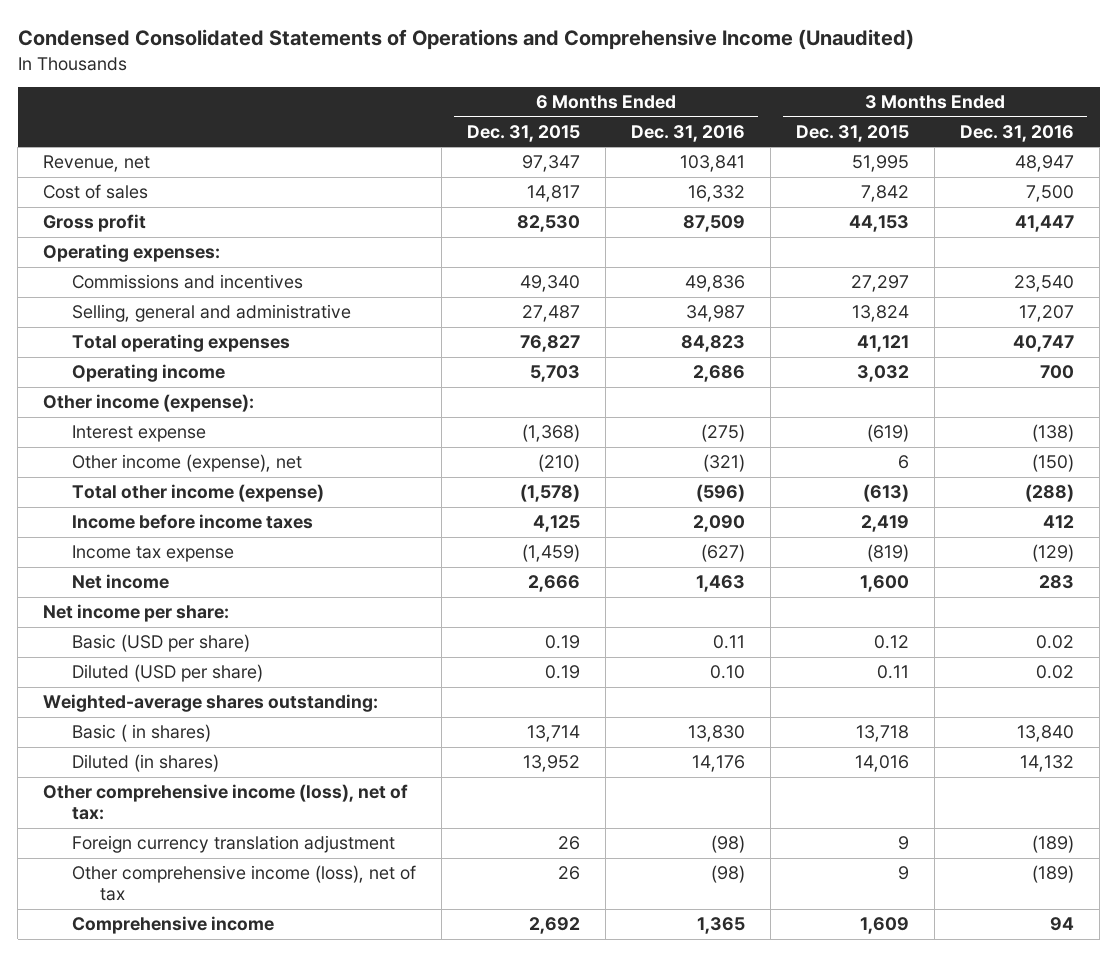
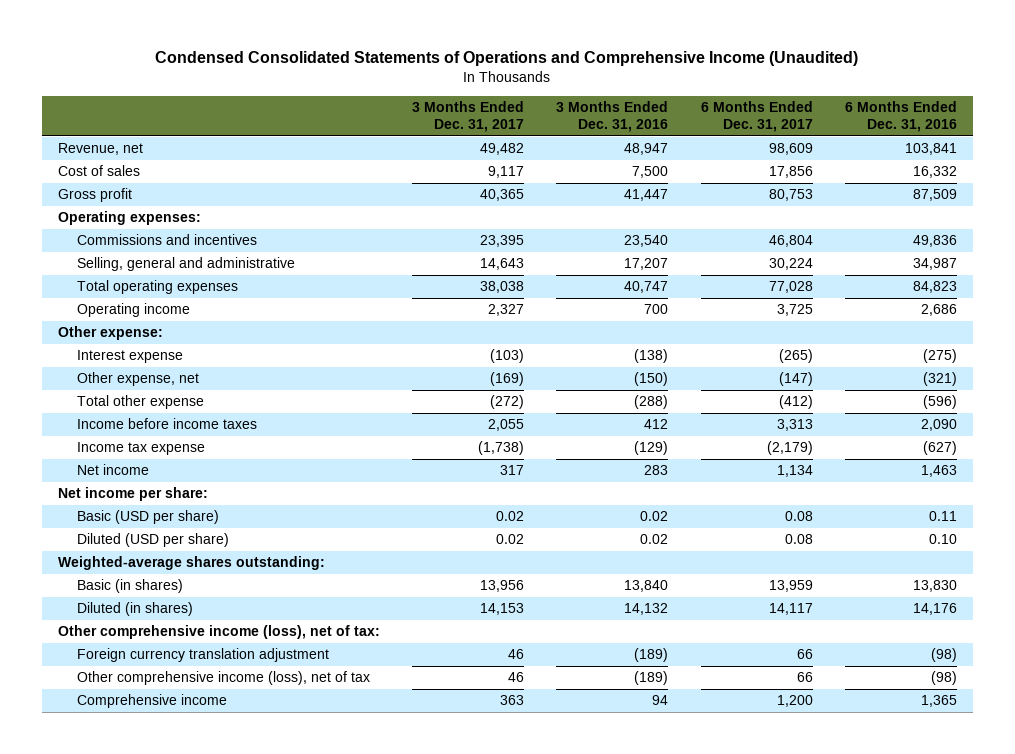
[466,124,580,142] Dec. 31, 2015 -> none
[795,124,909,142] Dec. 31, 2015 -> none
none -> [412,100,525,133] 3 Months Ended Dec. 31, 2017
none -> [700,100,813,133] 6 Months Ended Dec. 31, 2017
[43,394,255,413] Other income (expense): -> [57,326,163,341] Other expense:
[71,454,302,473] Other income (expense), net -> [76,372,199,387] Other expense, net
[71,484,324,503] Total other income (expense) -> [76,395,204,410] Total other expense
[71,724,211,743] Basic ( in shares) -> [76,579,183,594] Basic (in shares)

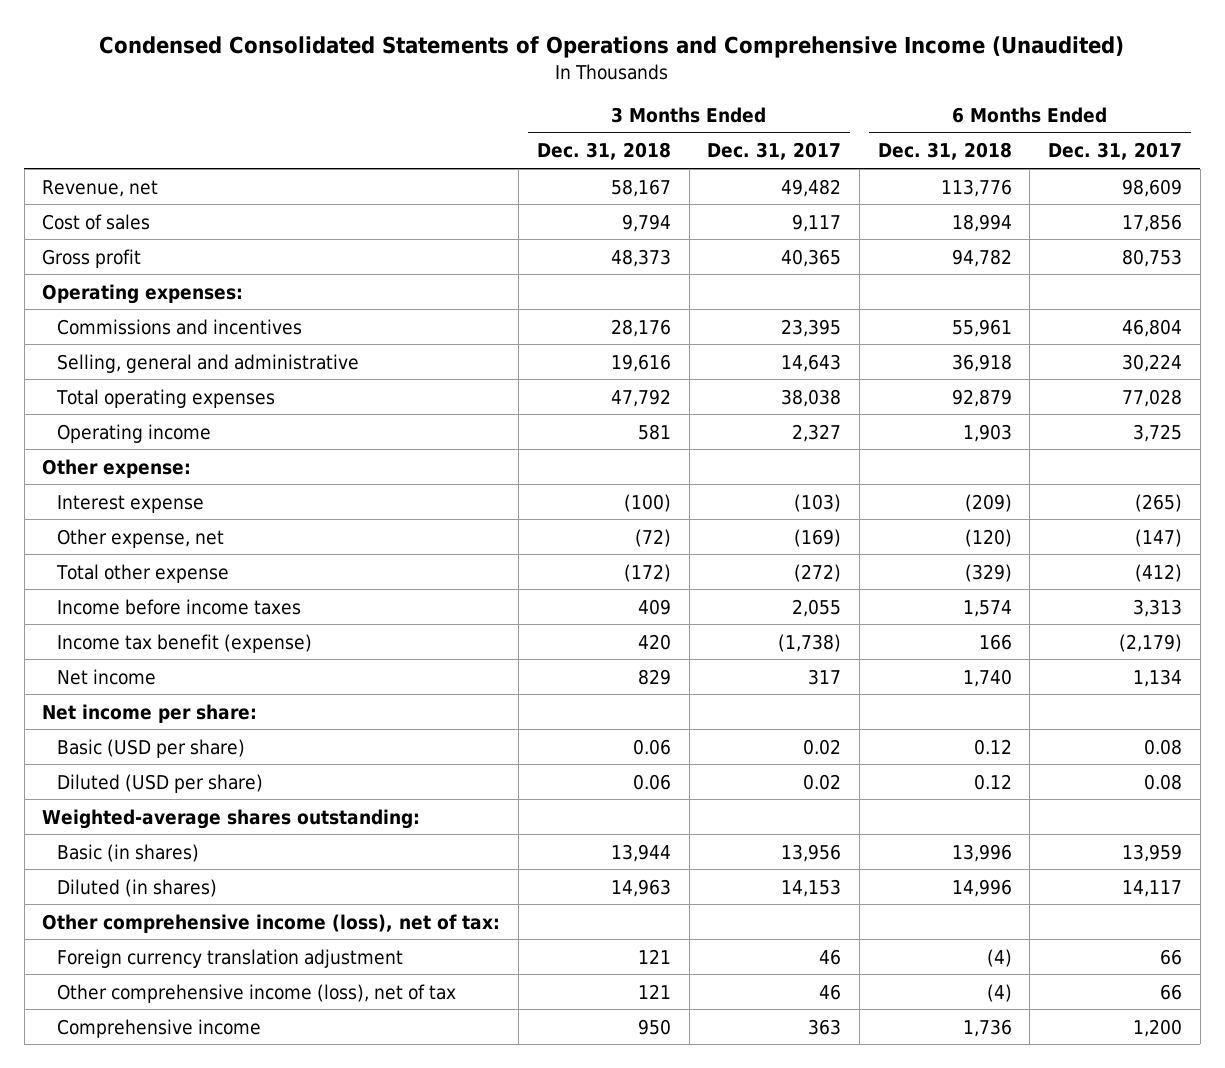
[556,100,669,133] 3 Months Ended Dec. 31, 2016 -> none
[845,100,958,133] 6 Months Ended Dec. 31, 2016 -> none
none -> [536,142,671,161] Dec. 31, 2018
none -> [877,142,1012,161] Dec. 31, 2018
[76,442,205,456] Income tax expense -> [57,633,313,653] Income tax benefit (expense)

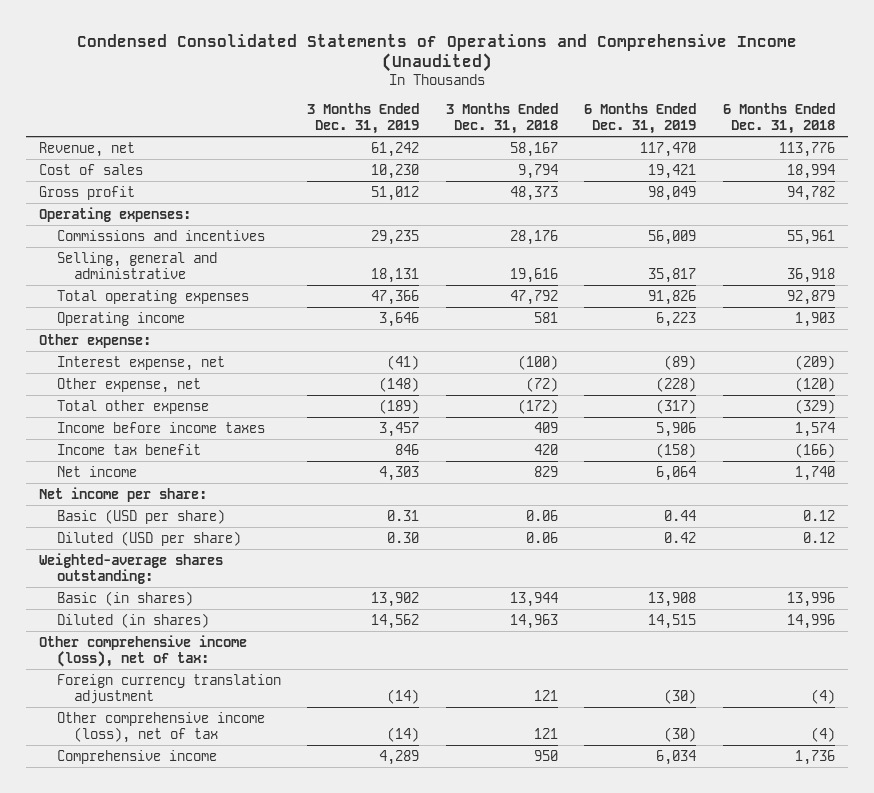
[707,142,842,161] Dec. 31, 2017 -> none
[1048,142,1183,161] Dec. 31, 2017 -> none
none -> [307,103,420,135] 3 Months Ended Dec. 31, 2019
none -> [584,103,697,135] 6 Months Ended Dec. 31, 2019
[57,494,205,513] Interest expense -> [56,355,225,371] Interest expense, net
[57,633,313,653] Income tax benefit (expense) -> [56,443,201,455] Income tax benefit
[978,633,1012,650] 166 -> [794,442,835,458] (166)

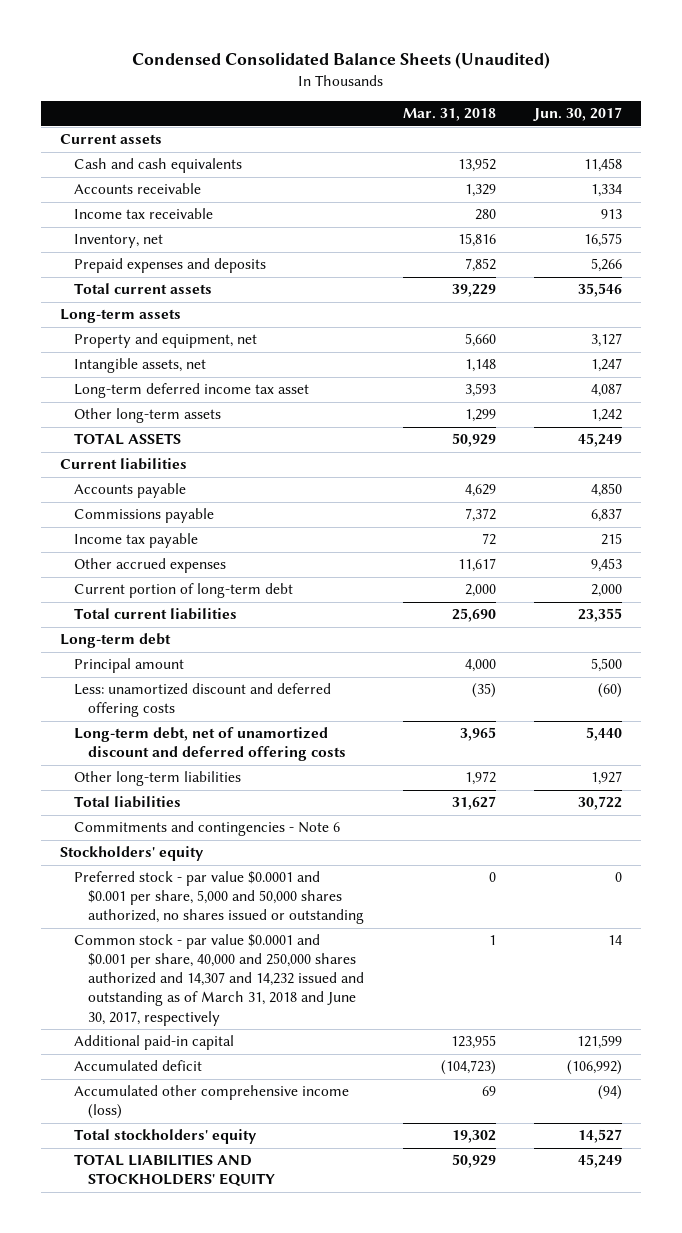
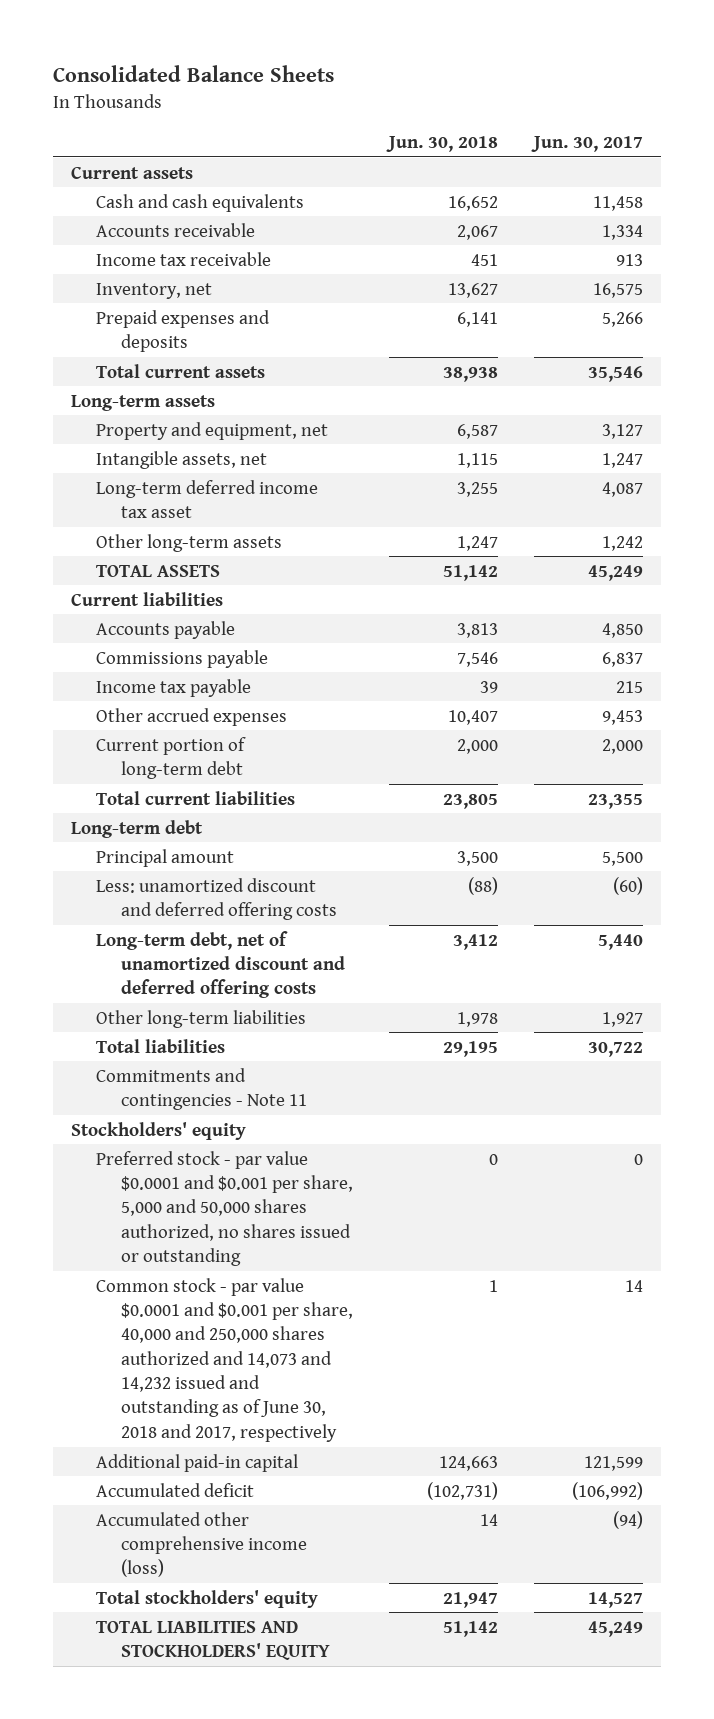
[131,51,550,69] Condensed Consolidated Balance Sheets (Unaudited) -> [52,65,334,83] Consolidated Balance Sheets
[402,108,496,122] Mar. 31, 2018 -> none
none -> [385,135,498,152] Jun. 30, 2018
[74,821,341,837] Commitments and contingencies - Note 6 -> [95,1067,307,1110] Commitments and contingencies - Note 11
[74,934,365,1026] Common stock - par value $0.0001 and $0.001 per share, 40,000 and 250,000 shares authorized and 14,307 and 14,232 issued and outstanding as of March 31, 2018 and June 30, 2017, respectively -> [95,1277,353,1442] Common stock - par value $0.0001 and $0.001 per share, 40,000 and 250,000 shares authorized and 14,073 and 14,232 issued and outstanding as of June 30, 2018 and 2017, respectively

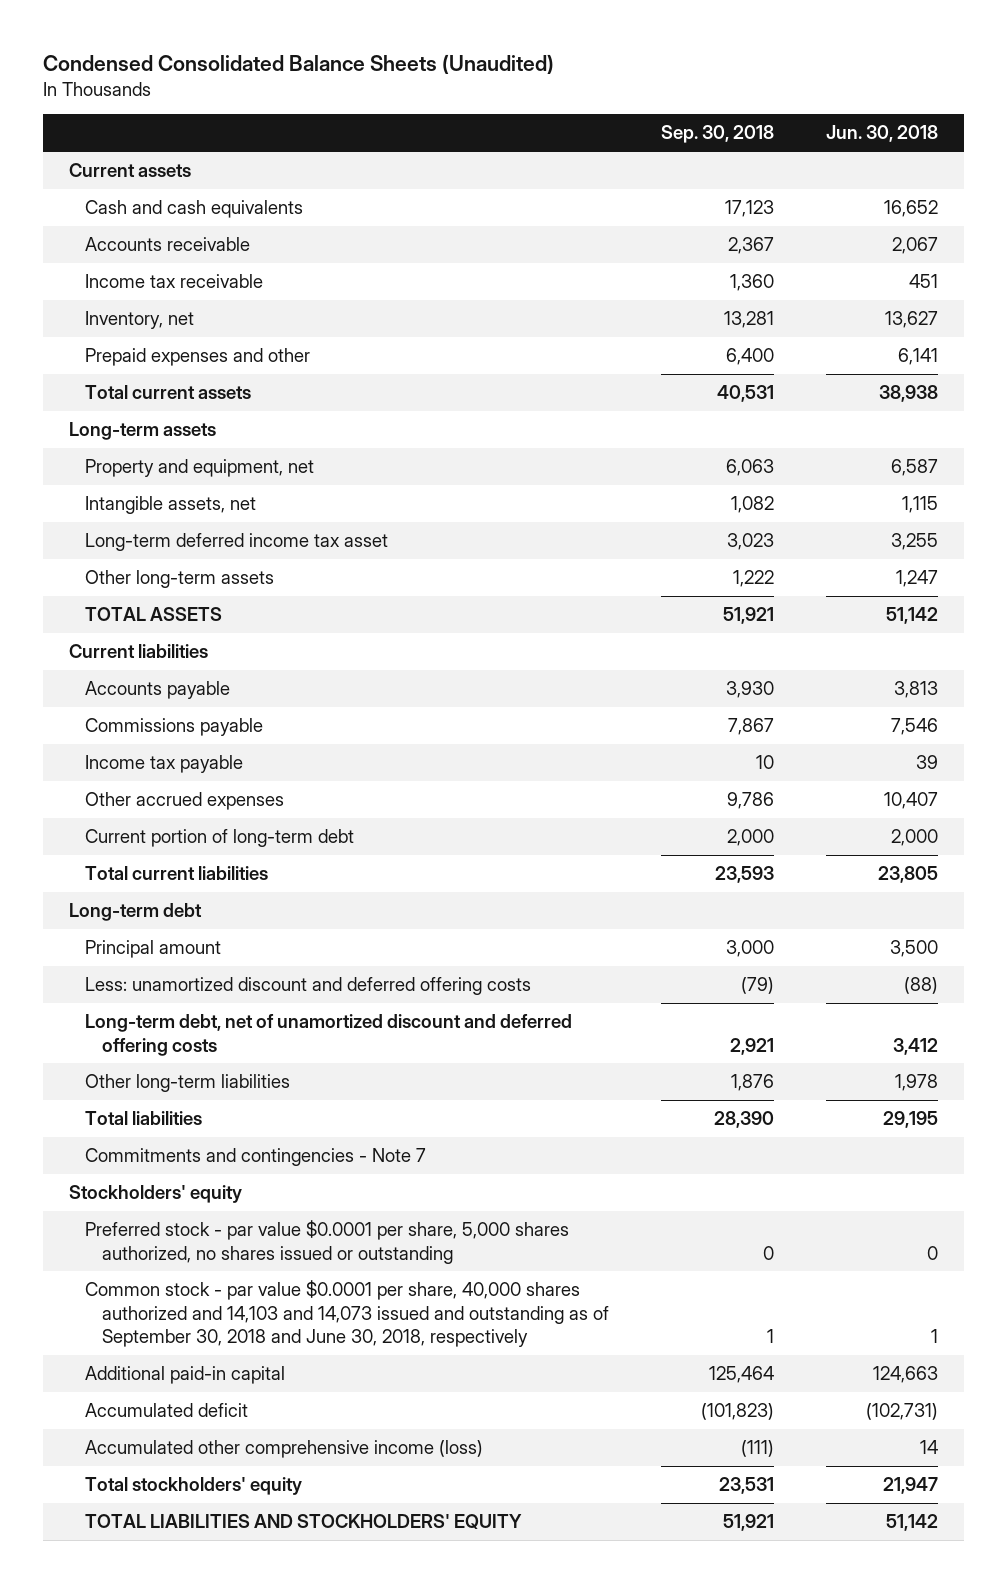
[52,65,334,83] Consolidated Balance Sheets -> [42,54,554,75] Condensed Consolidated Balance Sheets (Unaudited)
[530,135,643,152] Jun. 30, 2017 -> none
none -> [661,125,775,144] Sep. 30, 2018
[95,309,270,352] Prepaid expenses and deposits -> [85,348,311,367] Prepaid expenses and other
[95,1067,307,1110] Commitments and contingencies - Note 11 -> [85,1148,427,1167] Commitments and contingencies - Note 7
[95,1150,353,1267] Preferred stock - par value $0.0001 and $0.001 per share, 5,000 and 50,000 shares authorized, no shares issued or outstanding -> [85,1220,570,1264] Preferred stock - par value $0.0001 per share, 5,000 shares authorized, no shares issued or outstanding
[95,1277,353,1442] Common stock - par value $0.0001 and $0.001 per share, 40,000 and 250,000 shares authorized and 14,073 and 14,232 issued and outstanding as of June 30, 2018 and 2017, respectively -> [85,1280,610,1347] Common stock - par value $0.0001 per share, 40,000 shares authorized and 14,103 and 14,073 issued and outstanding as of September 30, 2018 and June 30, 2018, respectively

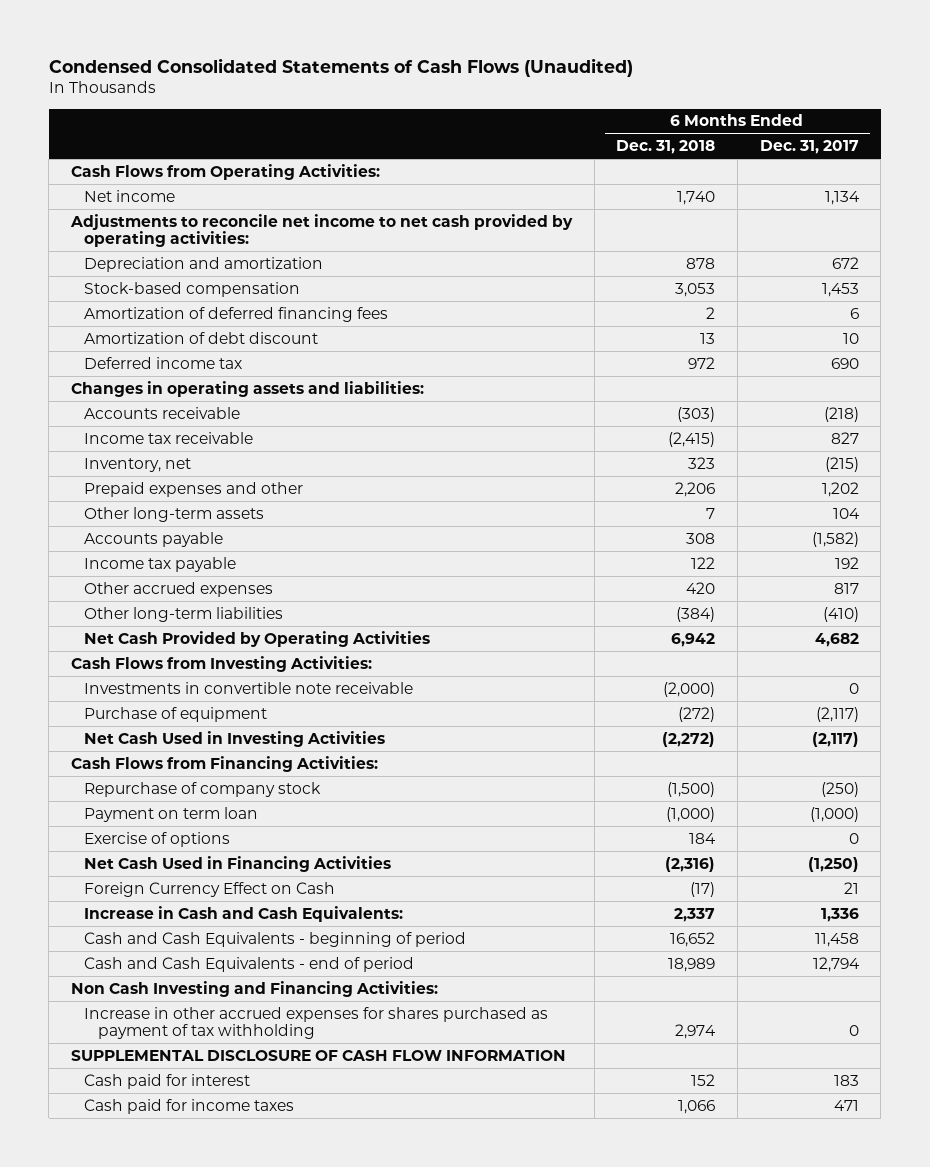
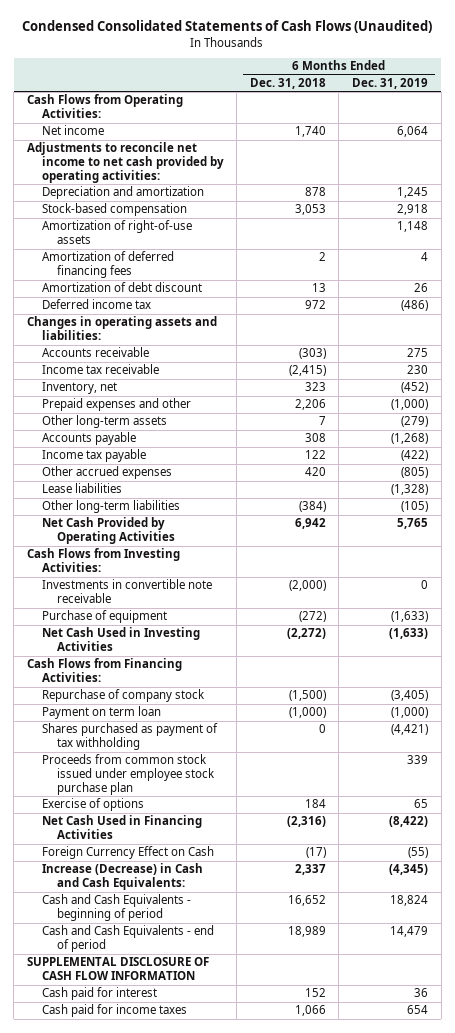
[759,140,859,155] Dec. 31, 2017 -> none
none -> [352,78,429,90] Dec. 31, 2019
none -> [41,220,192,245] Amortization of right-of-use assets
none -> [41,483,122,494] Lease liabilities
none -> [41,723,218,751] Shares purchased as payment of tax withholding
none -> [41,754,215,796] Proceeds from common stock issued under employee stock purchase plan
[84,905,404,922] Increase in Cash and Cash Equivalents: -> [41,863,203,891] Increase (Decrease) in Cash and Cash Equivalents:
[70,980,438,997] Non Cash Investing and Financing Activities: -> none
[84,1006,549,1040] Increase in other accrued expenses for shares purchased as payment of tax withholding -> none

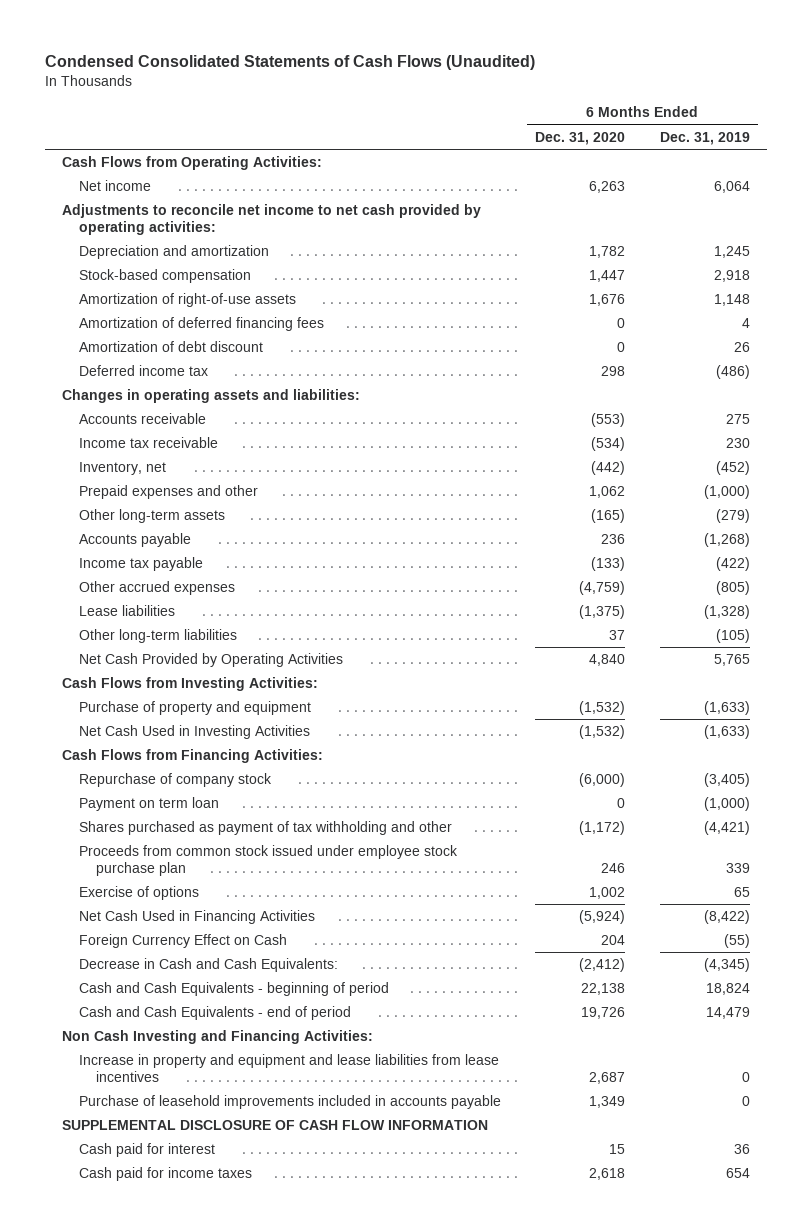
[249,78,326,90] Dec. 31, 2018 -> none
none -> [535,131,626,145] Dec. 31, 2020
[41,579,212,604] Investments in convertible note receivable -> none
[41,610,167,624] Purchase of equipment -> [79,701,312,716] Purchase of property and equipment
[41,723,218,751] Shares purchased as payment of tax withholding -> [79,821,453,836] Shares purchased as payment of tax withholding and other
[41,863,203,891] Increase (Decrease) in Cash and Cash Equivalents: -> [79,958,339,973] Decrease in Cash and Cash Equivalents:
none -> [62,1030,374,1045] Non Cash Investing and Financing Activities:
none -> [79,1054,500,1083] Increase in property and equipment and lease liabilities from lease incentives
none -> [79,1095,502,1110] Purchase of leasehold improvements included in accounts payable

